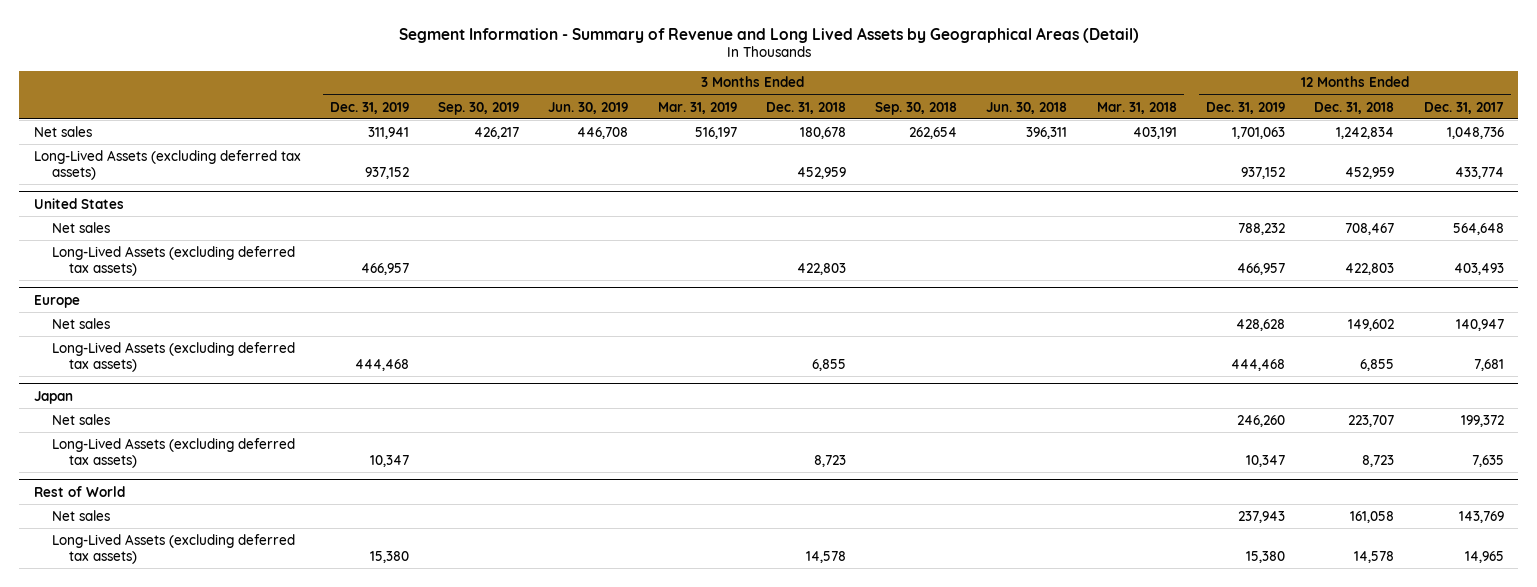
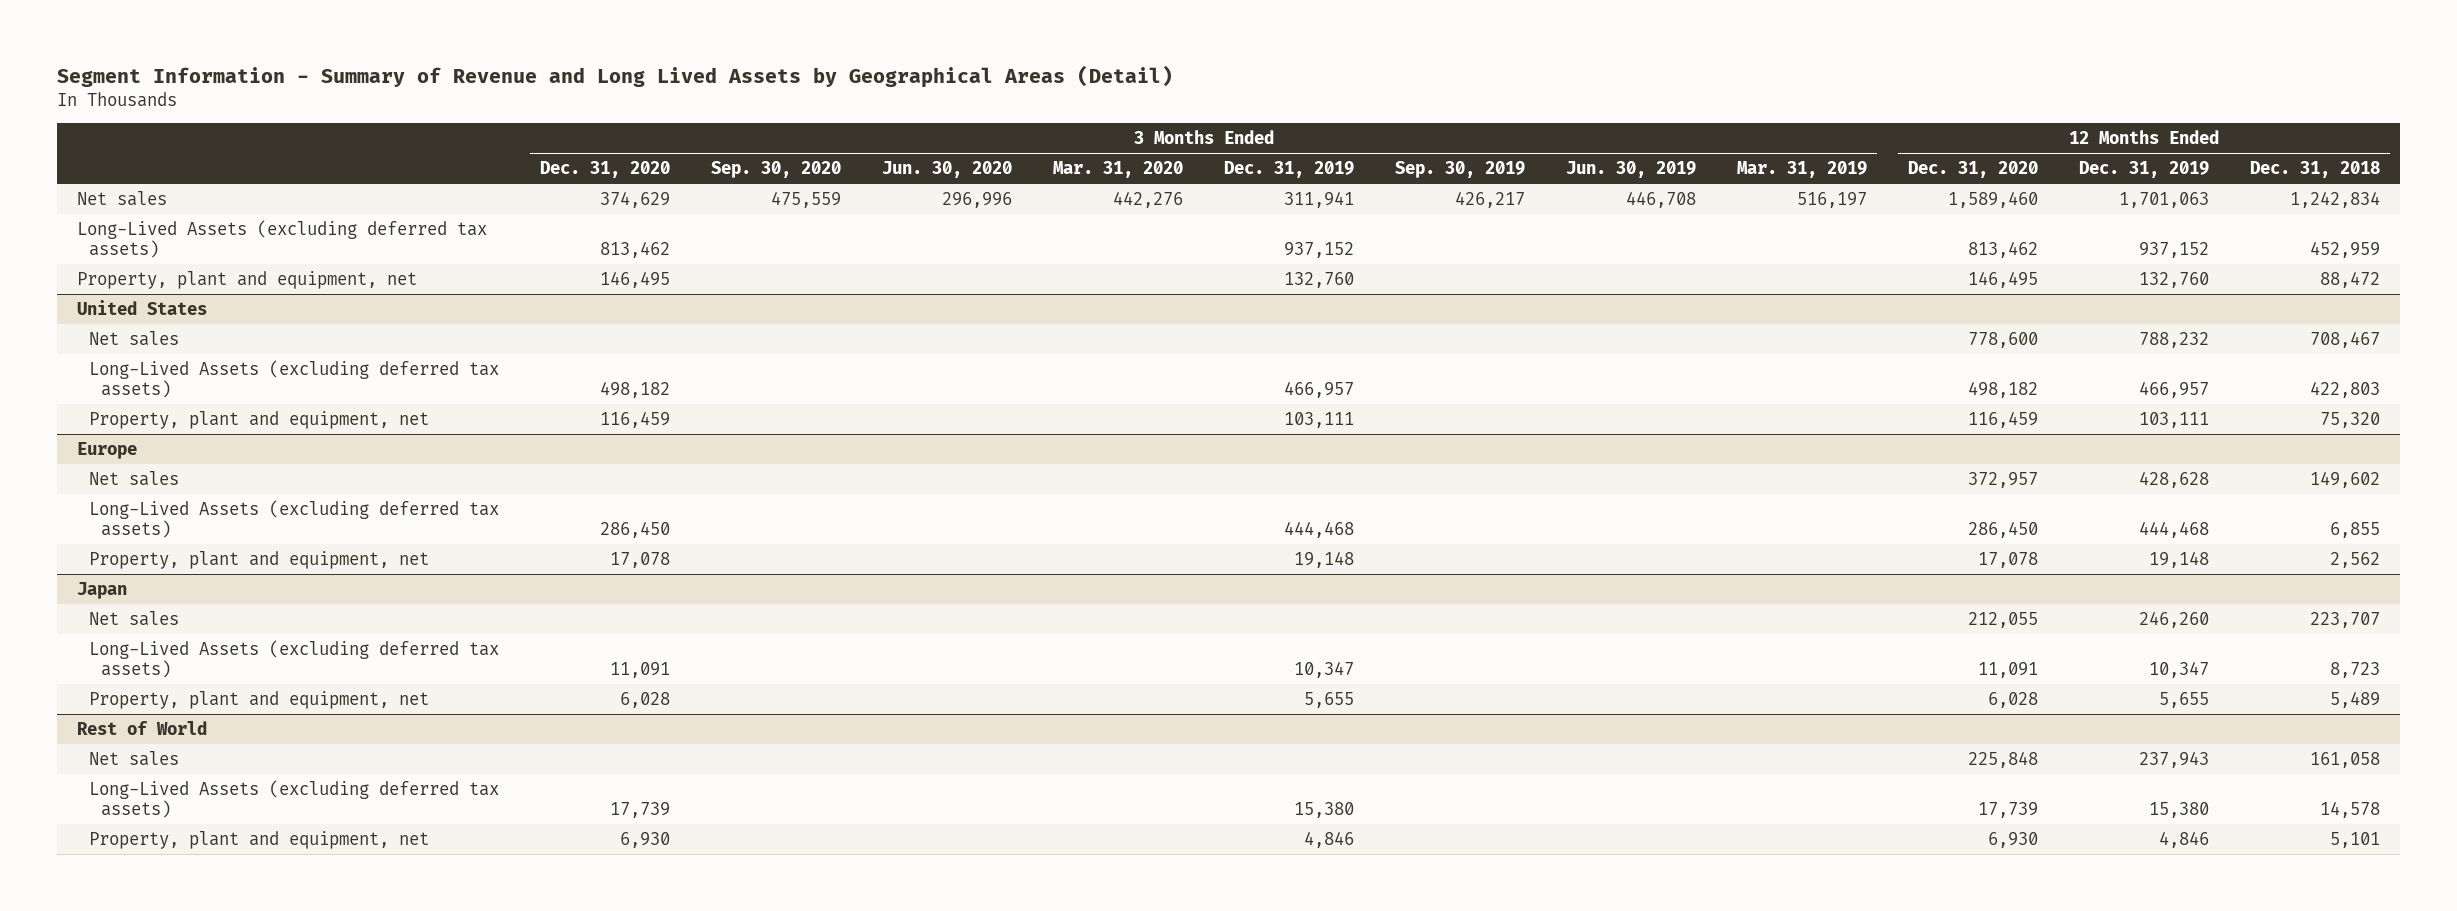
[765,101,846,114] Dec. 31, 2018 -> none
[875,101,958,115] Sep. 30, 2018 -> none
[986,101,1068,114] Jun. 30, 2018 -> none
[1096,101,1177,114] Mar. 31, 2018 -> none
[1423,101,1504,114] Dec. 31, 2017 -> none
none -> [540,161,671,179] Dec. 31, 2020
none -> [711,161,842,179] Sep. 30, 2020
none -> [882,161,1013,179] Jun. 30, 2020
none -> [1053,161,1184,179] Mar. 31, 2020
none -> [1907,161,2038,179] Dec. 31, 2020
none -> [77,270,418,289] Property, plant and equipment, net
none -> [89,410,430,429] Property, plant and equipment, net
none -> [89,550,430,569] Property, plant and equipment, net
none -> [89,690,430,709] Property, plant and equipment, net
none -> [89,830,430,849] Property, plant and equipment, net

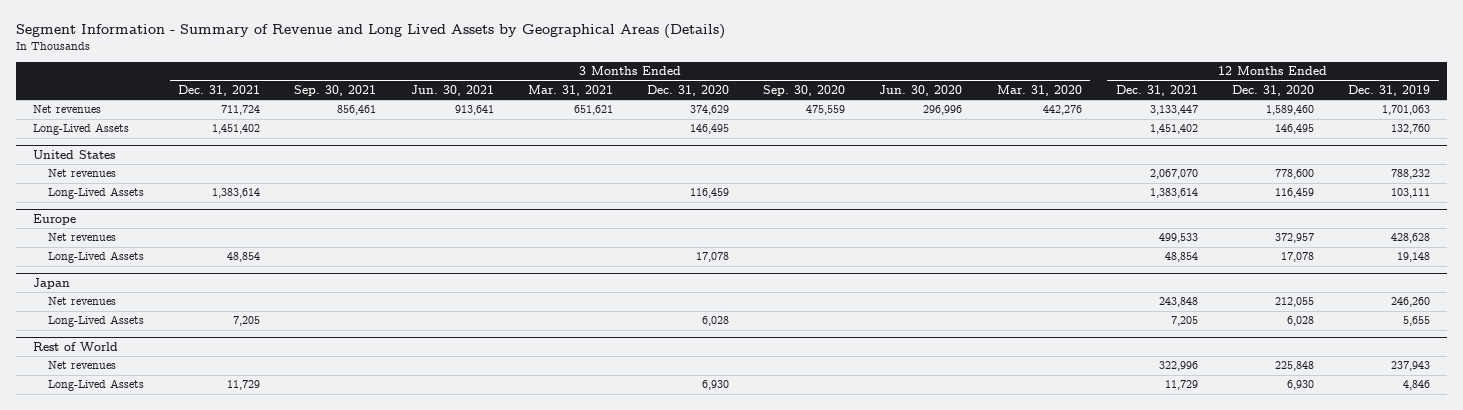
[56,65,1173,89] Segment Information - Summary of Revenue and Long Lived Assets by Geographical Areas (Detail) -> [15,23,725,39] Segment Information - Summary of Revenue and Long Lived Assets by Geographical Areas (Details)
[1224,161,1355,179] Dec. 31, 2019 -> none
[1394,161,1525,179] Sep. 30, 2019 -> none
[1565,161,1696,179] Jun. 30, 2019 -> none
[1736,161,1867,179] Mar. 31, 2019 -> none
[2249,161,2380,179] Dec. 31, 2018 -> none
none -> [178,84,261,96] Dec. 31, 2021
none -> [294,84,377,96] Sep. 30, 2021
none -> [410,84,494,96] Jun. 30, 2021
none -> [527,84,613,96] Mar. 31, 2021
none -> [1115,84,1198,96] Dec. 31, 2021
[77,270,418,289] Property, plant and equipment, net -> none
[77,190,168,206] Net sales -> [32,105,101,114] Net revenues
[77,219,488,258] Long-Lived Assets (excluding deferred tax assets) -> [32,123,129,136] Long-Lived Assets
[600,240,671,258] 813,462 -> [689,124,729,135] 146,495
[1967,240,2038,258] 813,462 -> [1274,124,1314,135] 146,495
[2138,241,2209,258] 937,152 -> [1391,124,1431,135] 132,760
[89,410,430,429] Property, plant and equipment, net -> none
[89,330,180,346] Net sales -> [48,169,117,178] Net revenues
[89,359,500,398] Long-Lived Assets (excluding deferred tax assets) -> [48,187,145,200] Long-Lived Assets
[600,380,671,398] 498,182 -> [689,188,729,199] 116,459
[1967,380,2038,398] 498,182 -> [1274,188,1314,199] 116,459
[2138,380,2209,398] 466,957 -> [1391,188,1431,199] 103,111
[89,550,430,569] Property, plant and equipment, net -> none
[89,470,180,486] Net sales -> [48,233,117,242] Net revenues
[89,499,500,538] Long-Lived Assets (excluding deferred tax assets) -> [48,251,145,264] Long-Lived Assets
[600,520,671,538] 286,450 -> [695,252,729,263] 17,078
[1967,520,2038,538] 286,450 -> [1280,252,1314,263] 17,078
[2138,520,2209,538] 444,468 -> [1397,252,1431,263] 19,148
[89,690,430,709] Property, plant and equipment, net -> none
[89,610,180,626] Net sales -> [48,297,117,306] Net revenues
[89,639,500,678] Long-Lived Assets (excluding deferred tax assets) -> [48,315,145,328] Long-Lived Assets
[610,661,671,678] 11,091 -> [701,316,729,327] 6,028
[1977,661,2038,678] 11,091 -> [1286,316,1314,327] 6,028
[2148,660,2209,678] 10,347 -> [1403,316,1431,327] 5,655
[89,830,430,849] Property, plant and equipment, net -> none
[89,750,180,766] Net sales -> [48,361,117,370] Net revenues
[89,779,500,818] Long-Lived Assets (excluding deferred tax assets) -> [48,379,145,392] Long-Lived Assets
[610,801,671,818] 17,739 -> [701,380,729,391] 6,930
[1977,801,2038,818] 17,739 -> [1286,380,1314,391] 6,930
[2148,801,2209,818] 15,380 -> [1403,380,1431,391] 4,846

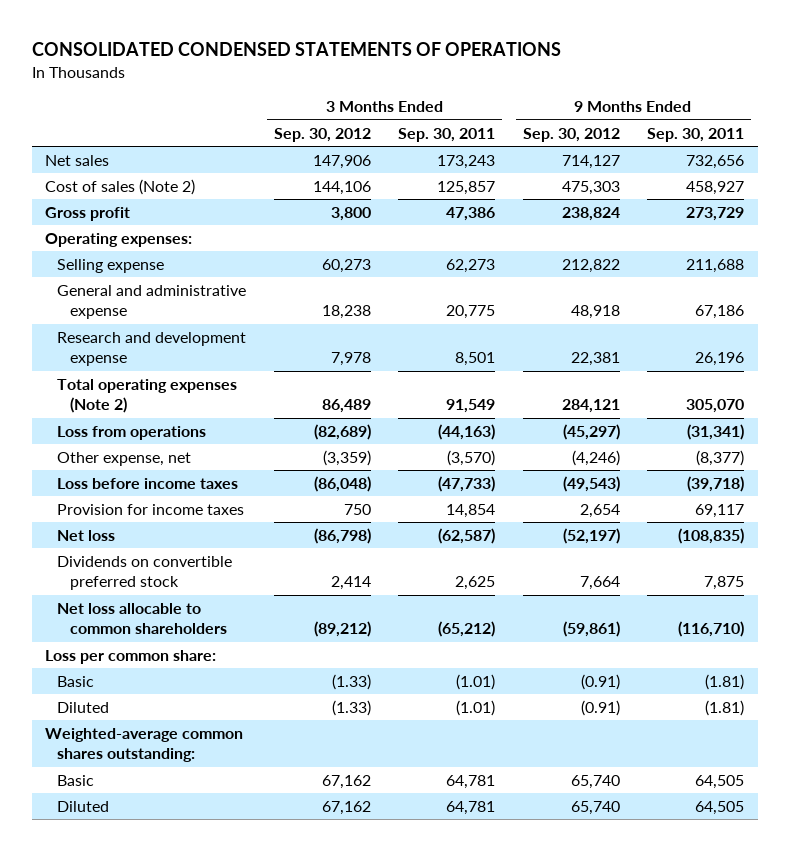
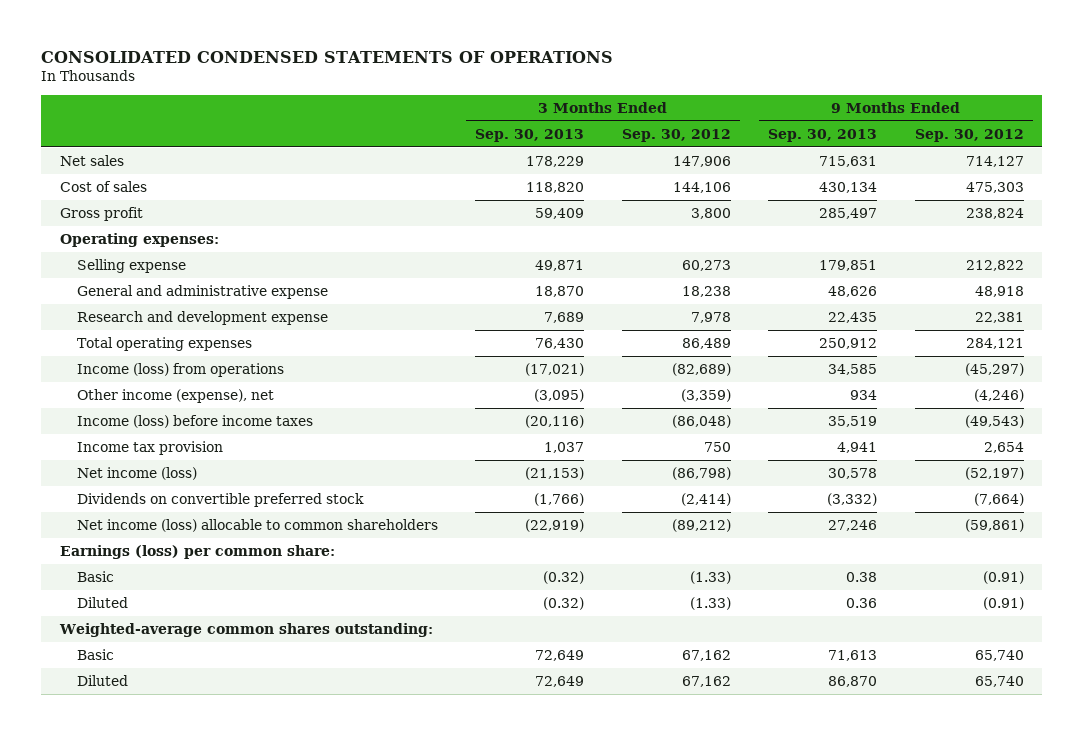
[398,127,496,142] Sep. 30, 2011 -> none
[647,127,745,142] Sep. 30, 2011 -> none
none -> [475,128,585,142] Sep. 30, 2013
none -> [768,128,878,142] Sep. 30, 2013
[45,178,196,195] Cost of sales (Note 2) -> [59,180,147,192] Cost of sales
[57,378,238,414] Total operating expenses (Note 2) -> [76,336,252,351] Total operating expenses
[57,425,207,440] Loss from operations -> [76,362,284,377] Income (loss) from operations
[57,451,192,466] Other expense, net -> [76,388,274,403] Other income (expense), net
[57,477,239,489] Loss before income taxes -> [76,414,313,428] Income (loss) before income taxes
[57,503,245,515] Provision for income taxes -> [76,440,223,455] Income tax provision
[57,529,116,541] Net loss -> [76,466,197,480] Net income (loss)
[330,576,371,591] 2,414 -> [680,492,731,506] (2,414)
[579,576,620,591] 7,664 -> [973,492,1024,506] (7,664)
[57,602,227,635] Net loss allocable to common shareholders -> [76,518,438,532] Net income (loss) allocable to common shareholders
[45,649,217,664] Loss per common share: -> [59,544,335,559] Earnings (loss) per common share:

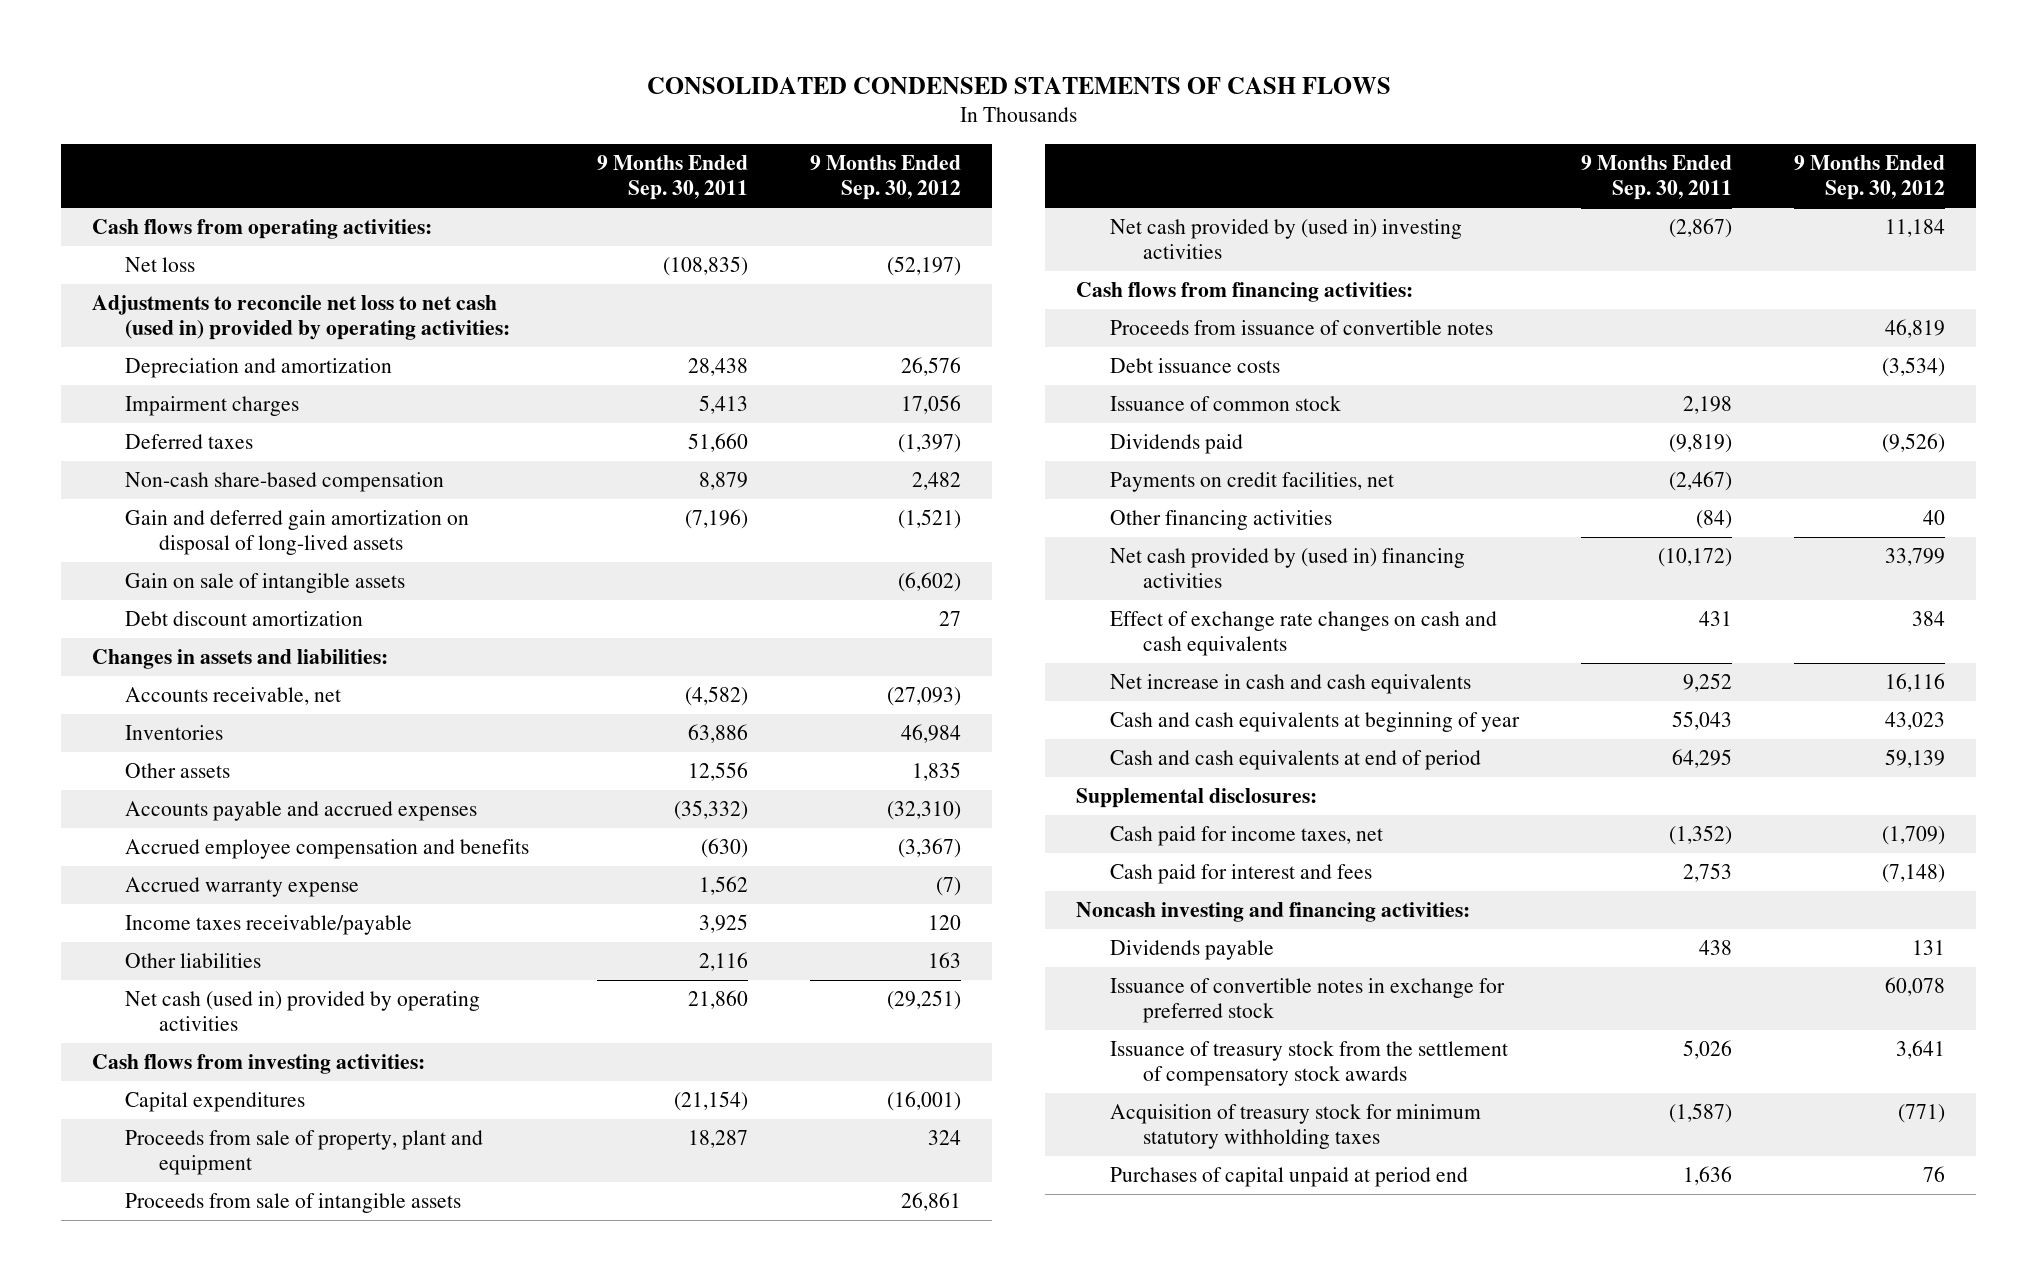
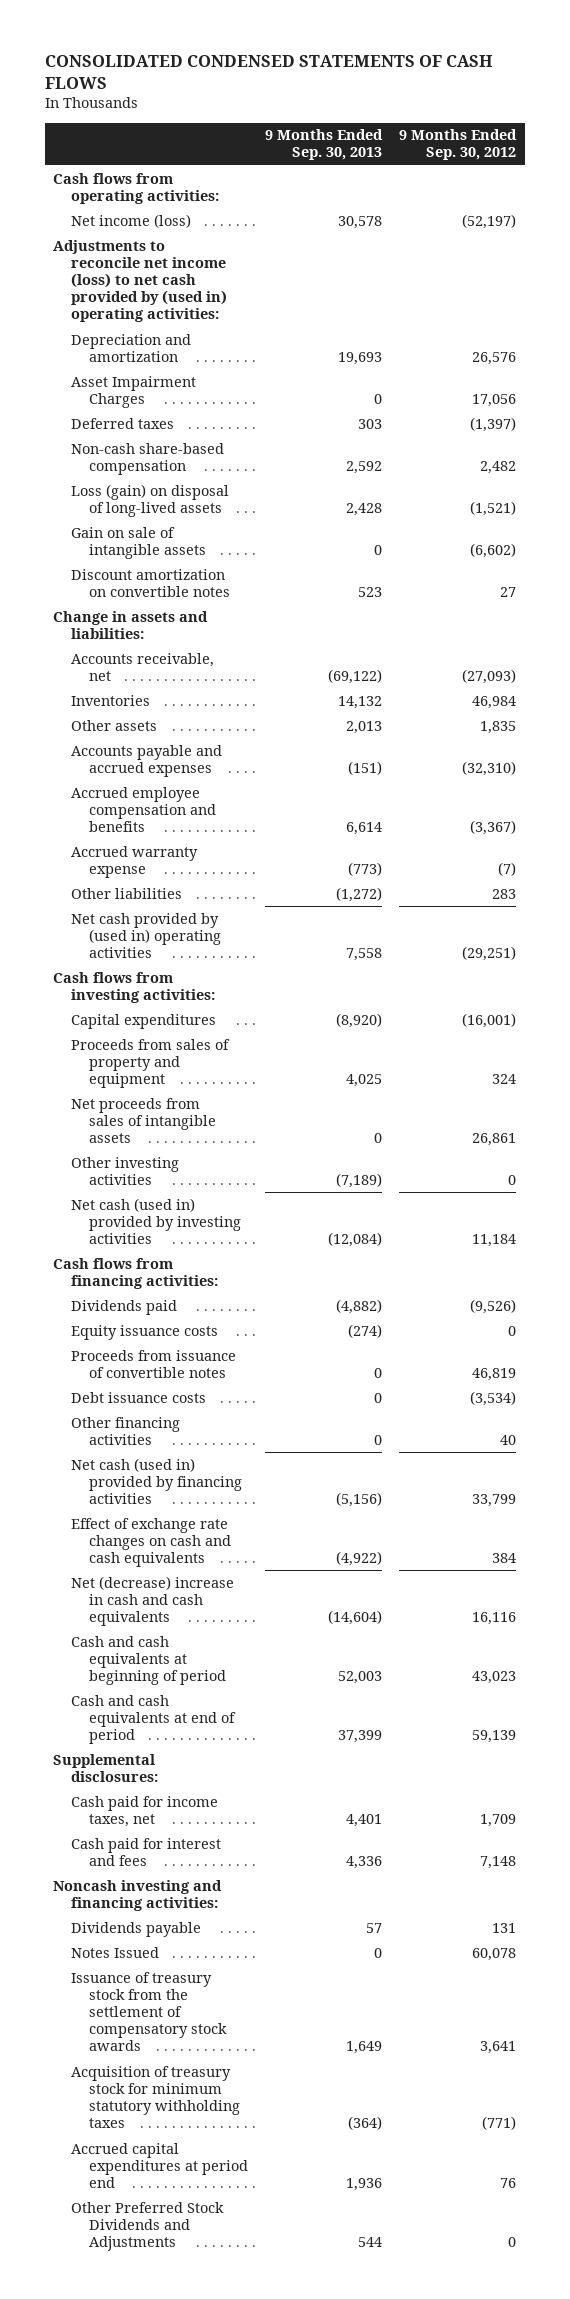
[596,154,748,201] 9 Months Ended Sep. 30, 2011 -> none
none -> [265,129,384,161] 9 Months Ended Sep. 30, 2013
[125,257,196,273] Net loss -> [71,213,192,228] Net income (loss)
[91,295,511,341] Adjustments to reconcile net loss to net cash (used in) provided by operating activities: -> [53,239,228,323] Adjustments to reconcile net income (loss) to net cash provided by (used in) operating activities:
[125,396,300,417] Impairment charges -> [71,375,197,408] Asset Impairment Charges
[125,510,470,556] Gain and deferred gain amortization on disposal of long-lived assets -> [71,483,230,517] Loss (gain) on disposal of long-lived assets
[125,611,364,627] Debt discount amortization -> [71,568,230,597] Discount amortization on convertible notes
[91,649,388,670] Changes in assets and liabilities: -> [53,610,209,639] Change in assets and liabilities:
[125,915,413,936] Income taxes receivable/payable -> none
[927,952,961,969] 163 -> [492,888,517,899] 283
[125,991,481,1032] Net cash (used in) provided by operating activities -> [71,912,221,958] Net cash provided by (used in) operating activities
[125,1130,484,1176] Proceeds from sale of property, plant and equipment -> [71,1038,231,1088] Proceeds from sales of property and equipment
[125,1193,462,1214] Proceeds from sale of intangible assets -> [71,1097,216,1143] Net proceeds from sales of intangible assets
none -> [71,1156,180,1185] Other investing activities
[1109,219,1462,260] Net cash provided by (used in) investing activities -> [71,1197,241,1244] Net cash (used in) provided by investing activities
[1109,434,1243,455] Dividends paid -> [71,1299,178,1315] Dividends paid
none -> [71,1324,219,1340] Equity issuance costs
[1109,396,1341,412] Issuance of common stock -> none
[1109,472,1394,493] Payments on credit facilities, net -> none
[1109,548,1465,589] Net cash provided by (used in) financing activities -> [71,1457,242,1504] Net cash (used in) provided by financing activities
[1109,674,1471,695] Net increase in cash and cash equivalents -> [71,1575,235,1626] Net (decrease) increase in cash and cash equivalents
[1109,712,1520,733] Cash and cash equivalents at beginning of year -> [71,1635,226,1685] Cash and cash equivalents at beginning of period
[1882,826,1946,846] (1,709) -> [480,1813,517,1827] 1,709
[1882,864,1946,884] (7,148) -> [480,1855,517,1869] 7,148
[1109,978,1505,1024] Issuance of convertible notes in exchange for preferred stock -> [71,1946,160,1958] Notes Issued
[1109,1167,1468,1188] Purchases of capital unpaid at period end -> [71,2142,248,2188] Accrued capital expenditures at period end
none -> [71,2201,225,2251] Other Preferred Stock Dividends and Adjustments

